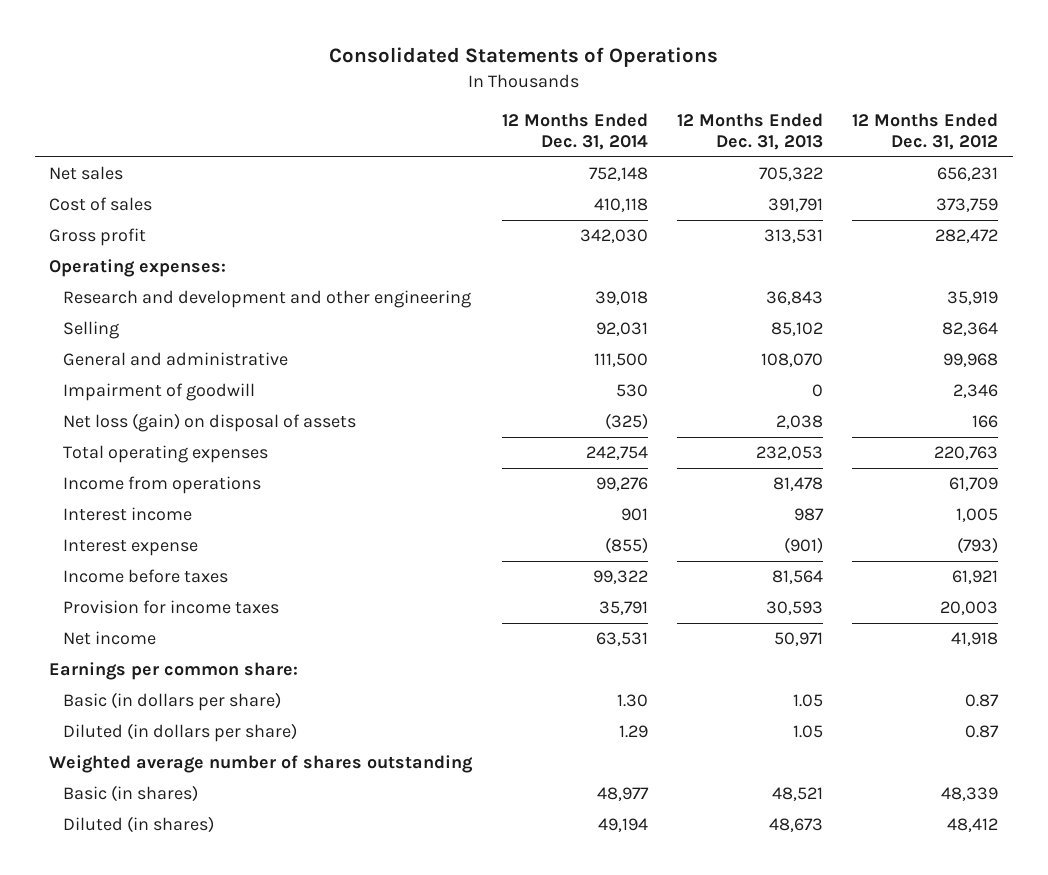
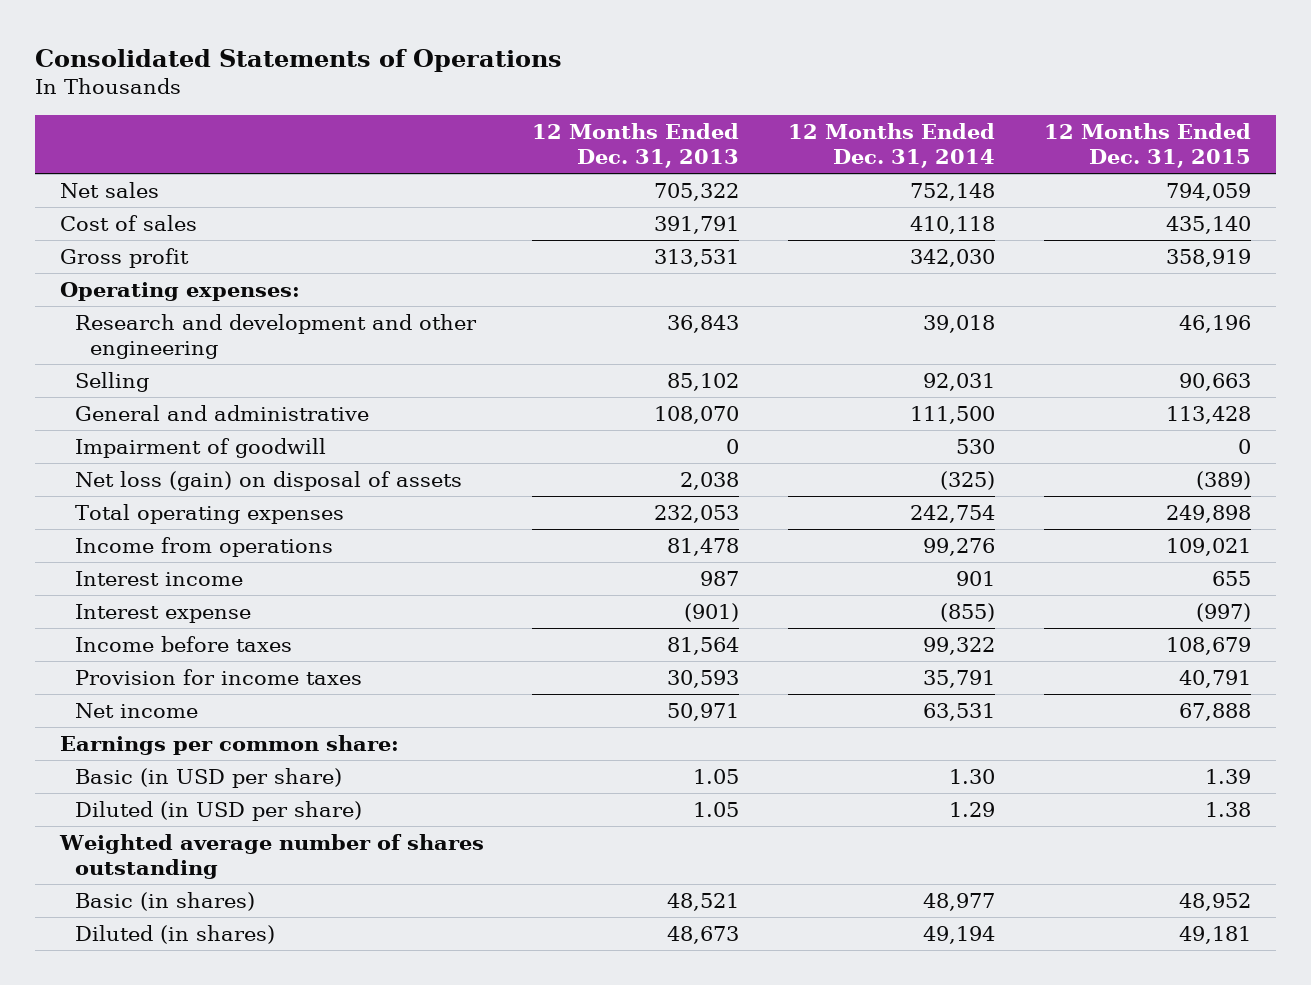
[852,112,999,150] 12 Months Ended Dec. 31, 2012 -> none
none -> [1044,122,1252,168] 12 Months Ended Dec. 31, 2015
[62,692,281,712] Basic (in dollars per share) -> [74,768,342,789] Basic (in USD per share)
[62,723,297,743] Diluted (in dollars per share) -> [74,801,362,822] Diluted (in USD per share)

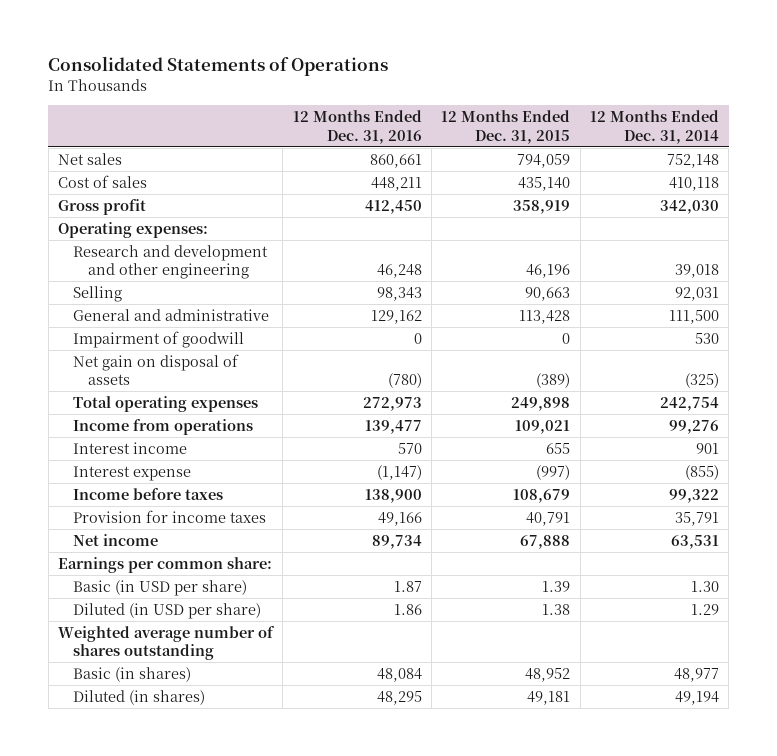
[532,122,740,168] 12 Months Ended Dec. 31, 2013 -> none
none -> [292,110,422,144] 12 Months Ended Dec. 31, 2016
[74,471,462,492] Net loss (gain) on disposal of assets -> [73,353,240,386] Net gain on disposal of assets

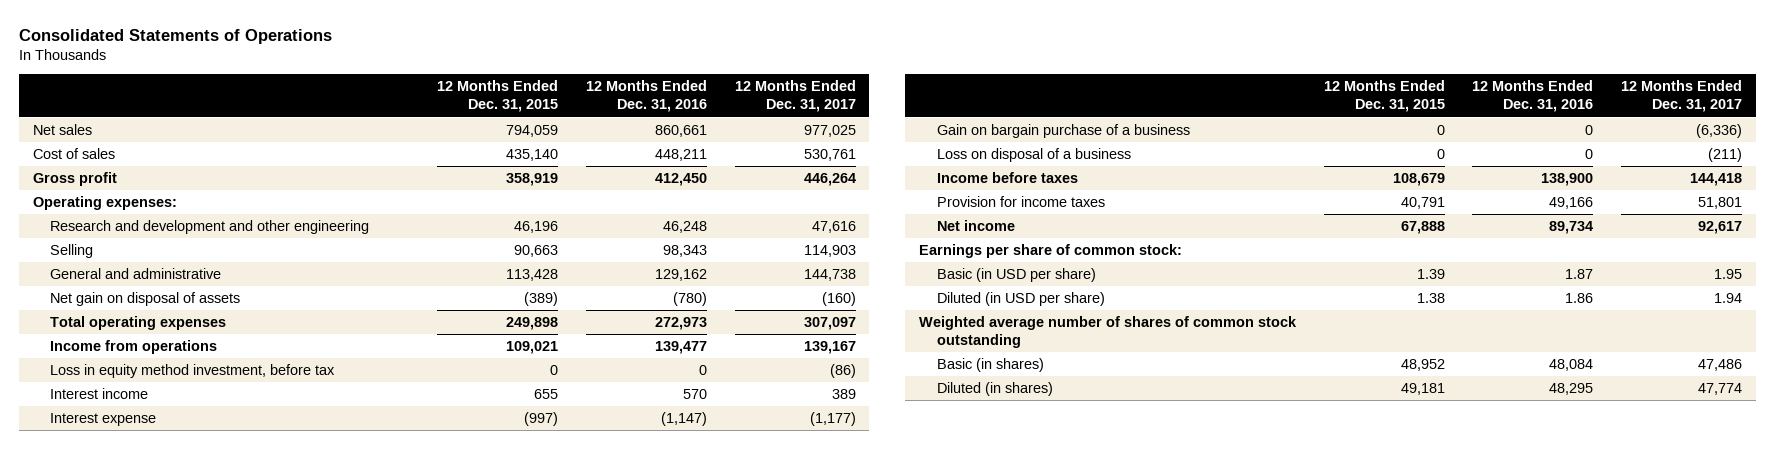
[590,110,720,144] 12 Months Ended Dec. 31, 2014 -> none
none -> [734,80,856,113] 12 Months Ended Dec. 31, 2017
[73,330,245,348] Impairment of goodwill -> none
none -> [50,364,336,379] Loss in equity method investment, before tax
none -> [936,124,1190,139] Gain on bargain purchase of a business
none -> [936,148,1131,163] Loss on disposal of a business
[58,556,273,573] Earnings per common share: -> [918,244,1182,259] Earnings per share of common stock:
[58,625,276,661] Weighted average number of shares outstanding -> [918,316,1297,349] Weighted average number of shares of common stock outstanding

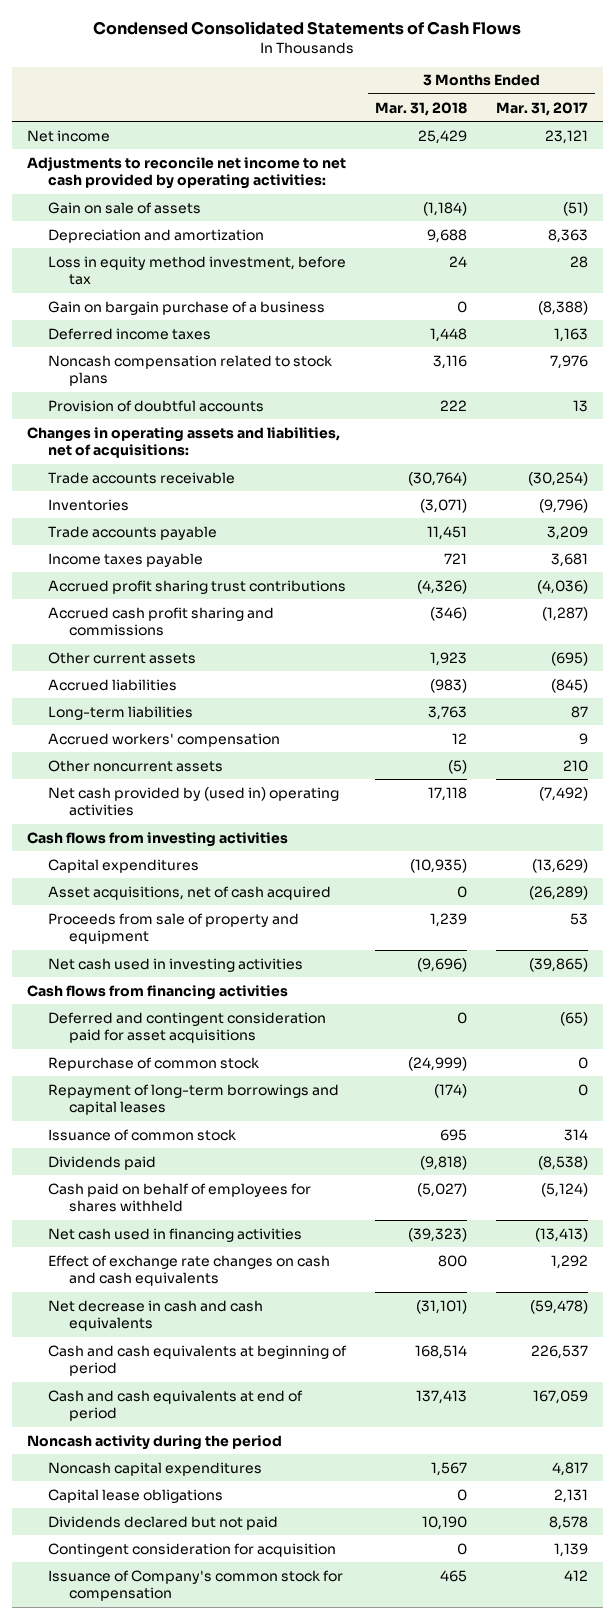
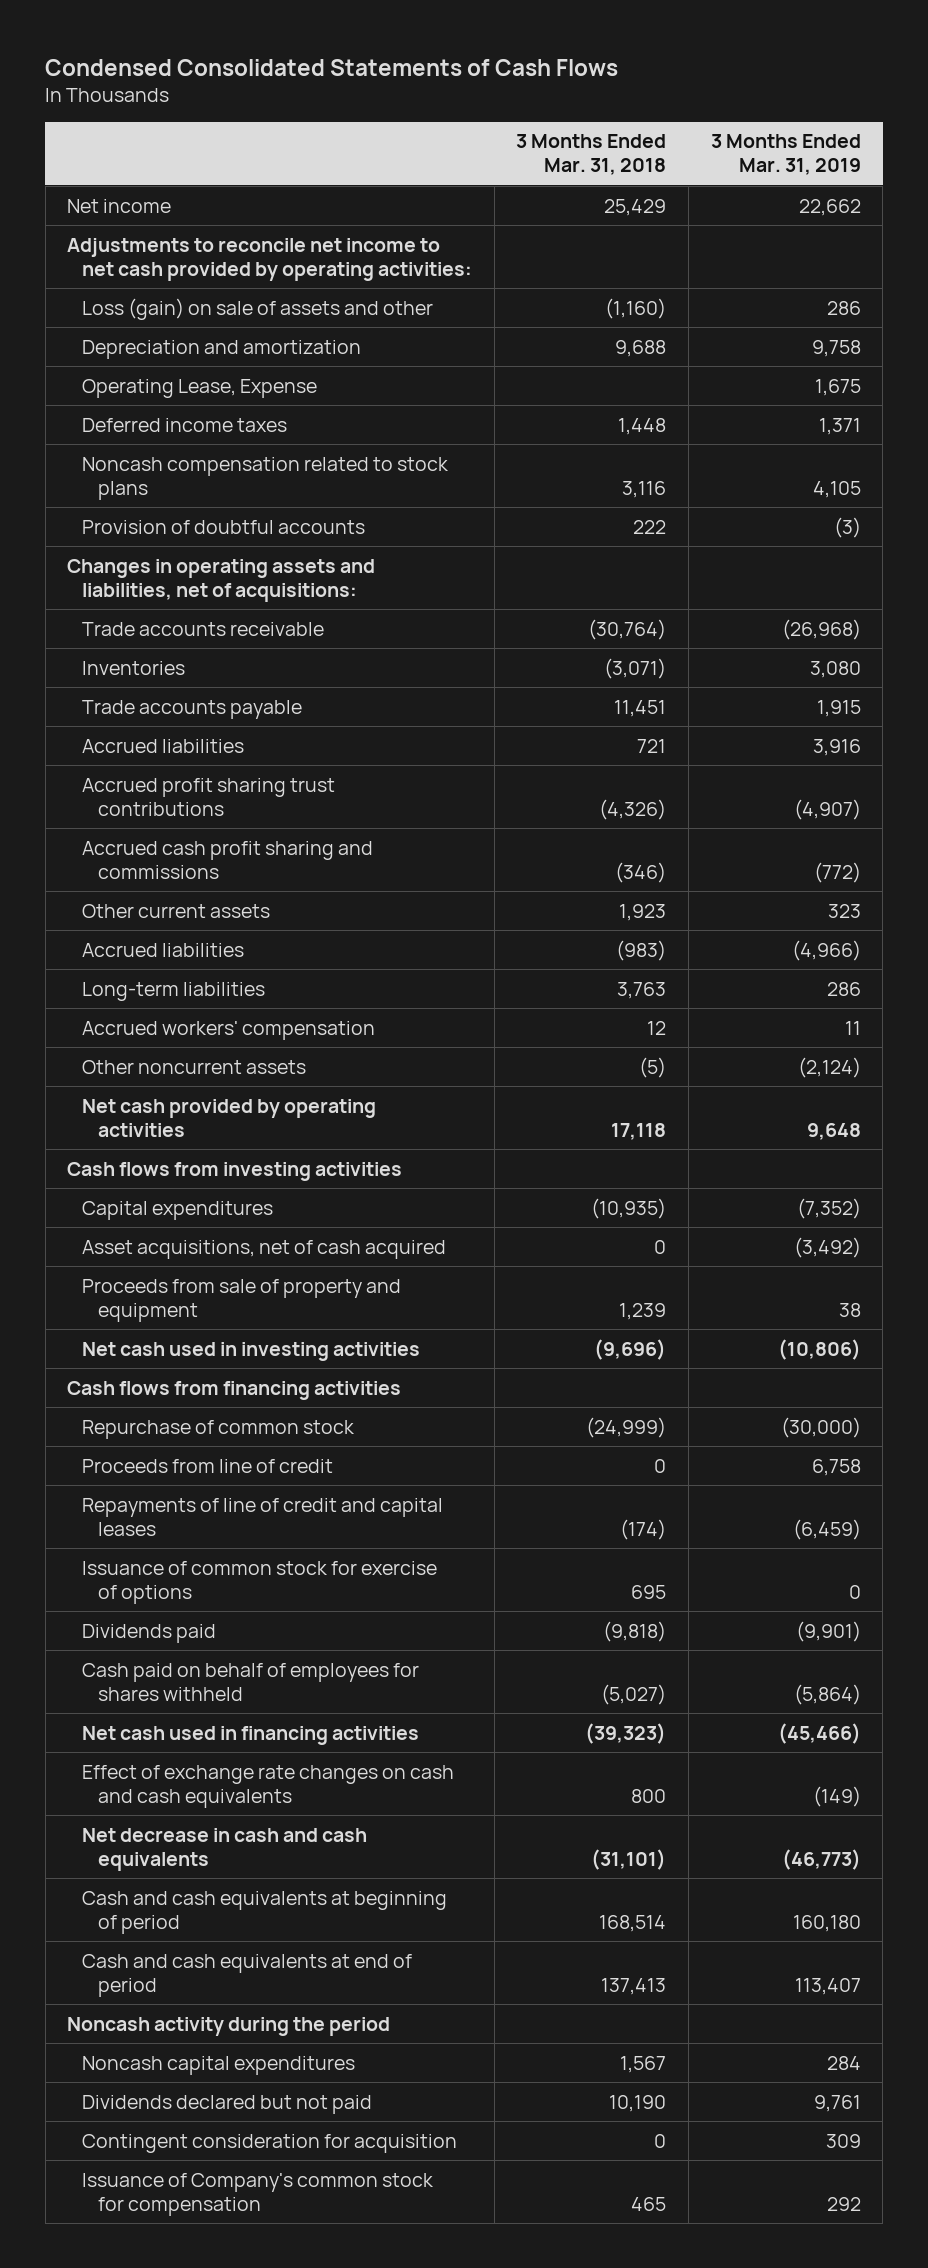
[496,101,589,116] Mar. 31, 2017 -> none
none -> [710,134,861,176] 3 Months Ended Mar. 31, 2019
[47,201,201,214] Gain on sale of assets -> [82,297,434,320] Loss (gain) on sale of assets and other
[423,201,468,216] (1,184) -> [605,297,667,319] (1,160)
[47,255,346,286] Loss in equity method investment, before tax -> none
[47,300,325,315] Gain on bargain purchase of a business -> none
none -> [82,378,318,398] Operating Lease, Expense
[47,552,203,567] Income taxes payable -> [82,738,245,753] Accrued liabilities
[47,786,339,817] Net cash provided by (used in) operating activities -> [82,1098,377,1137] Net cash provided by operating activities
[47,1011,326,1044] Deferred and contingent consideration paid for asset acquisitions -> none
none -> [82,1458,334,1473] Proceeds from line of credit
[47,1083,339,1116] Repayment of long-term borrowings and capital leases -> [82,1497,444,1536] Repayments of line of credit and capital leases
[47,1128,236,1141] Issuance of common stock -> [82,1560,438,1604] Issuance of common stock for exercise of options
[47,1488,223,1503] Capital lease obligations -> none

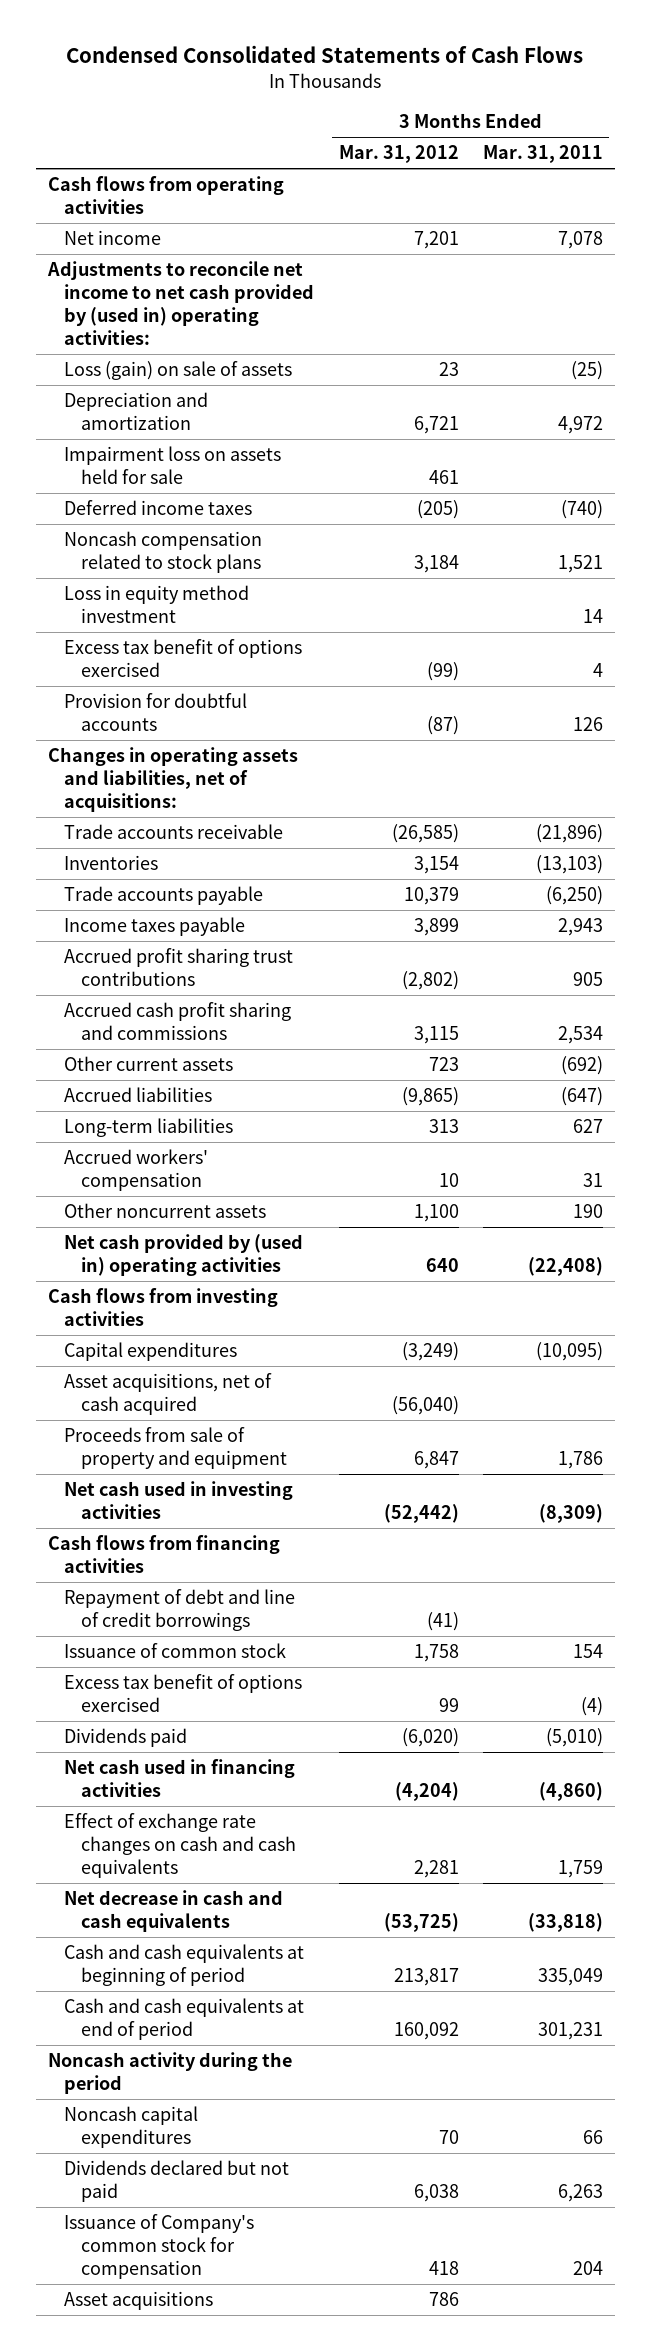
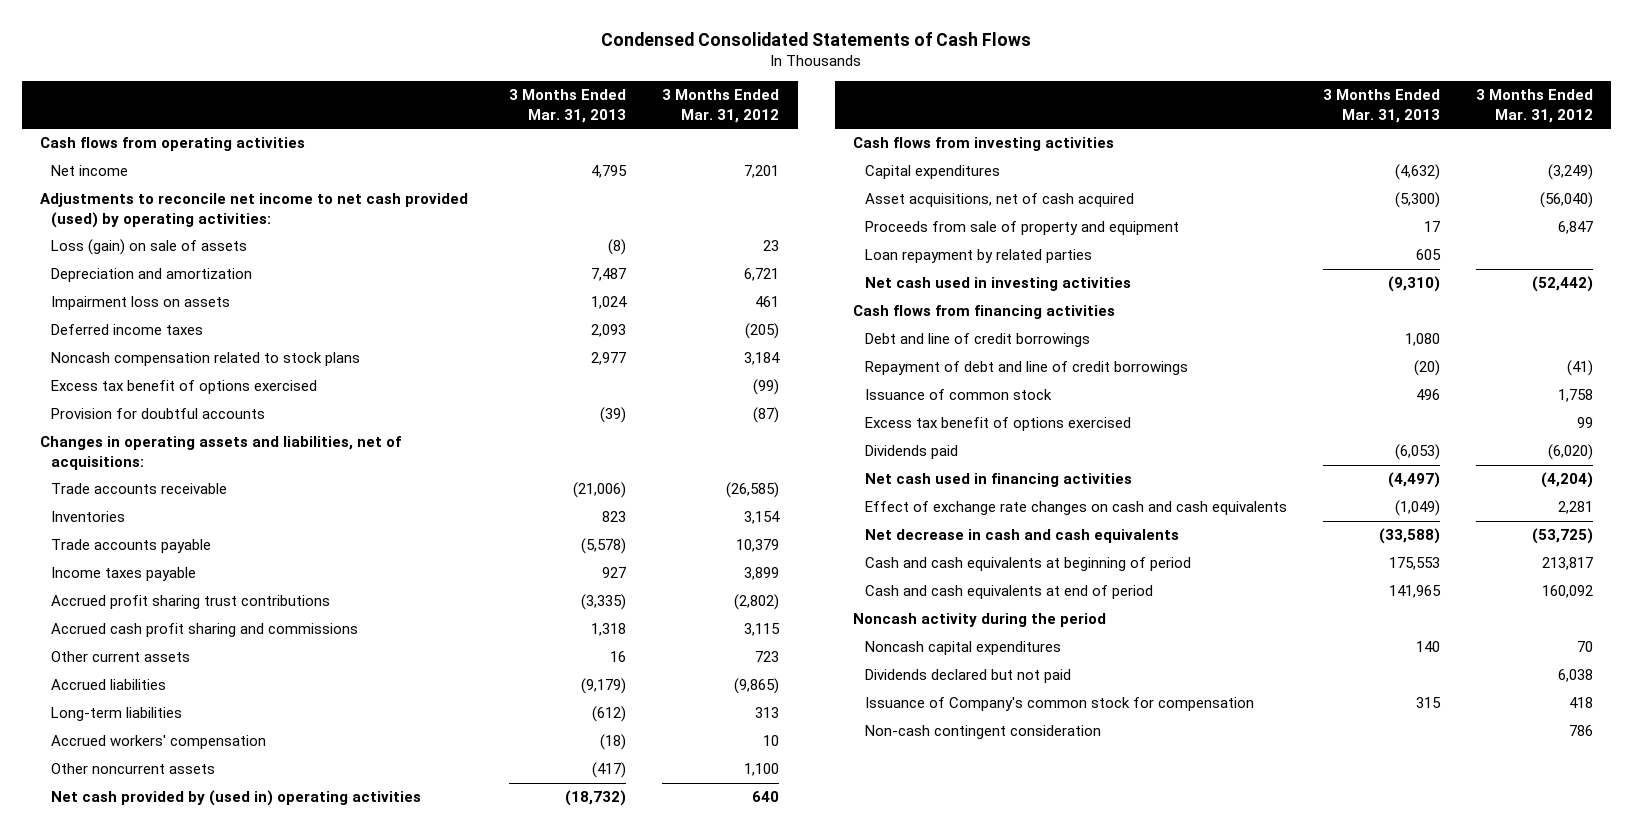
[482,145,603,164] Mar. 31, 2011 -> none
none -> [509,89,627,123] 3 Months Ended Mar. 31, 2013
[46,261,315,345] Adjustments to reconcile net income to net cash provided by (used in) operating activities: -> [40,193,469,228] Adjustments to reconcile net income to net cash provided (used) by operating activities:
[64,446,282,485] Impairment loss on assets held for sale -> [51,296,231,311] Impairment loss on assets
[64,585,250,624] Loss in equity method investment -> none
none -> [864,249,1092,264] Loan repayment by related parties
none -> [864,333,1090,348] Debt and line of credit borrowings
[64,2291,214,2311] Asset acquisitions -> [864,725,1101,740] Non-cash contingent consideration

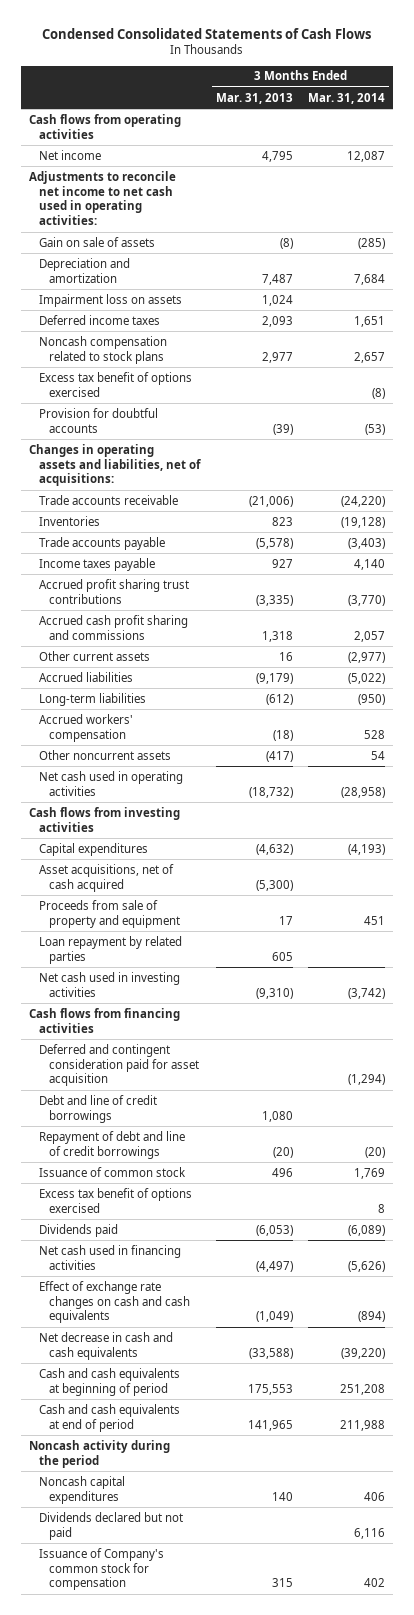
[662,89,780,123] 3 Months Ended Mar. 31, 2012 -> none
none -> [308,92,386,104] Mar. 31, 2014
[40,193,469,228] Adjustments to reconcile net income to net cash provided (used) by operating activities: -> [28,170,176,226] Adjustments to reconcile net income to net cash used in operating activities:
[51,239,248,256] Loss (gain) on sale of assets -> [38,236,155,247] Gain on sale of assets
[51,790,422,807] Net cash provided by (used in) operating activities -> [38,770,183,796] Net cash used in operating activities
none -> [38,1043,199,1087] Deferred and contingent consideration paid for asset acquisition
[864,725,1101,740] Non-cash contingent consideration -> none

